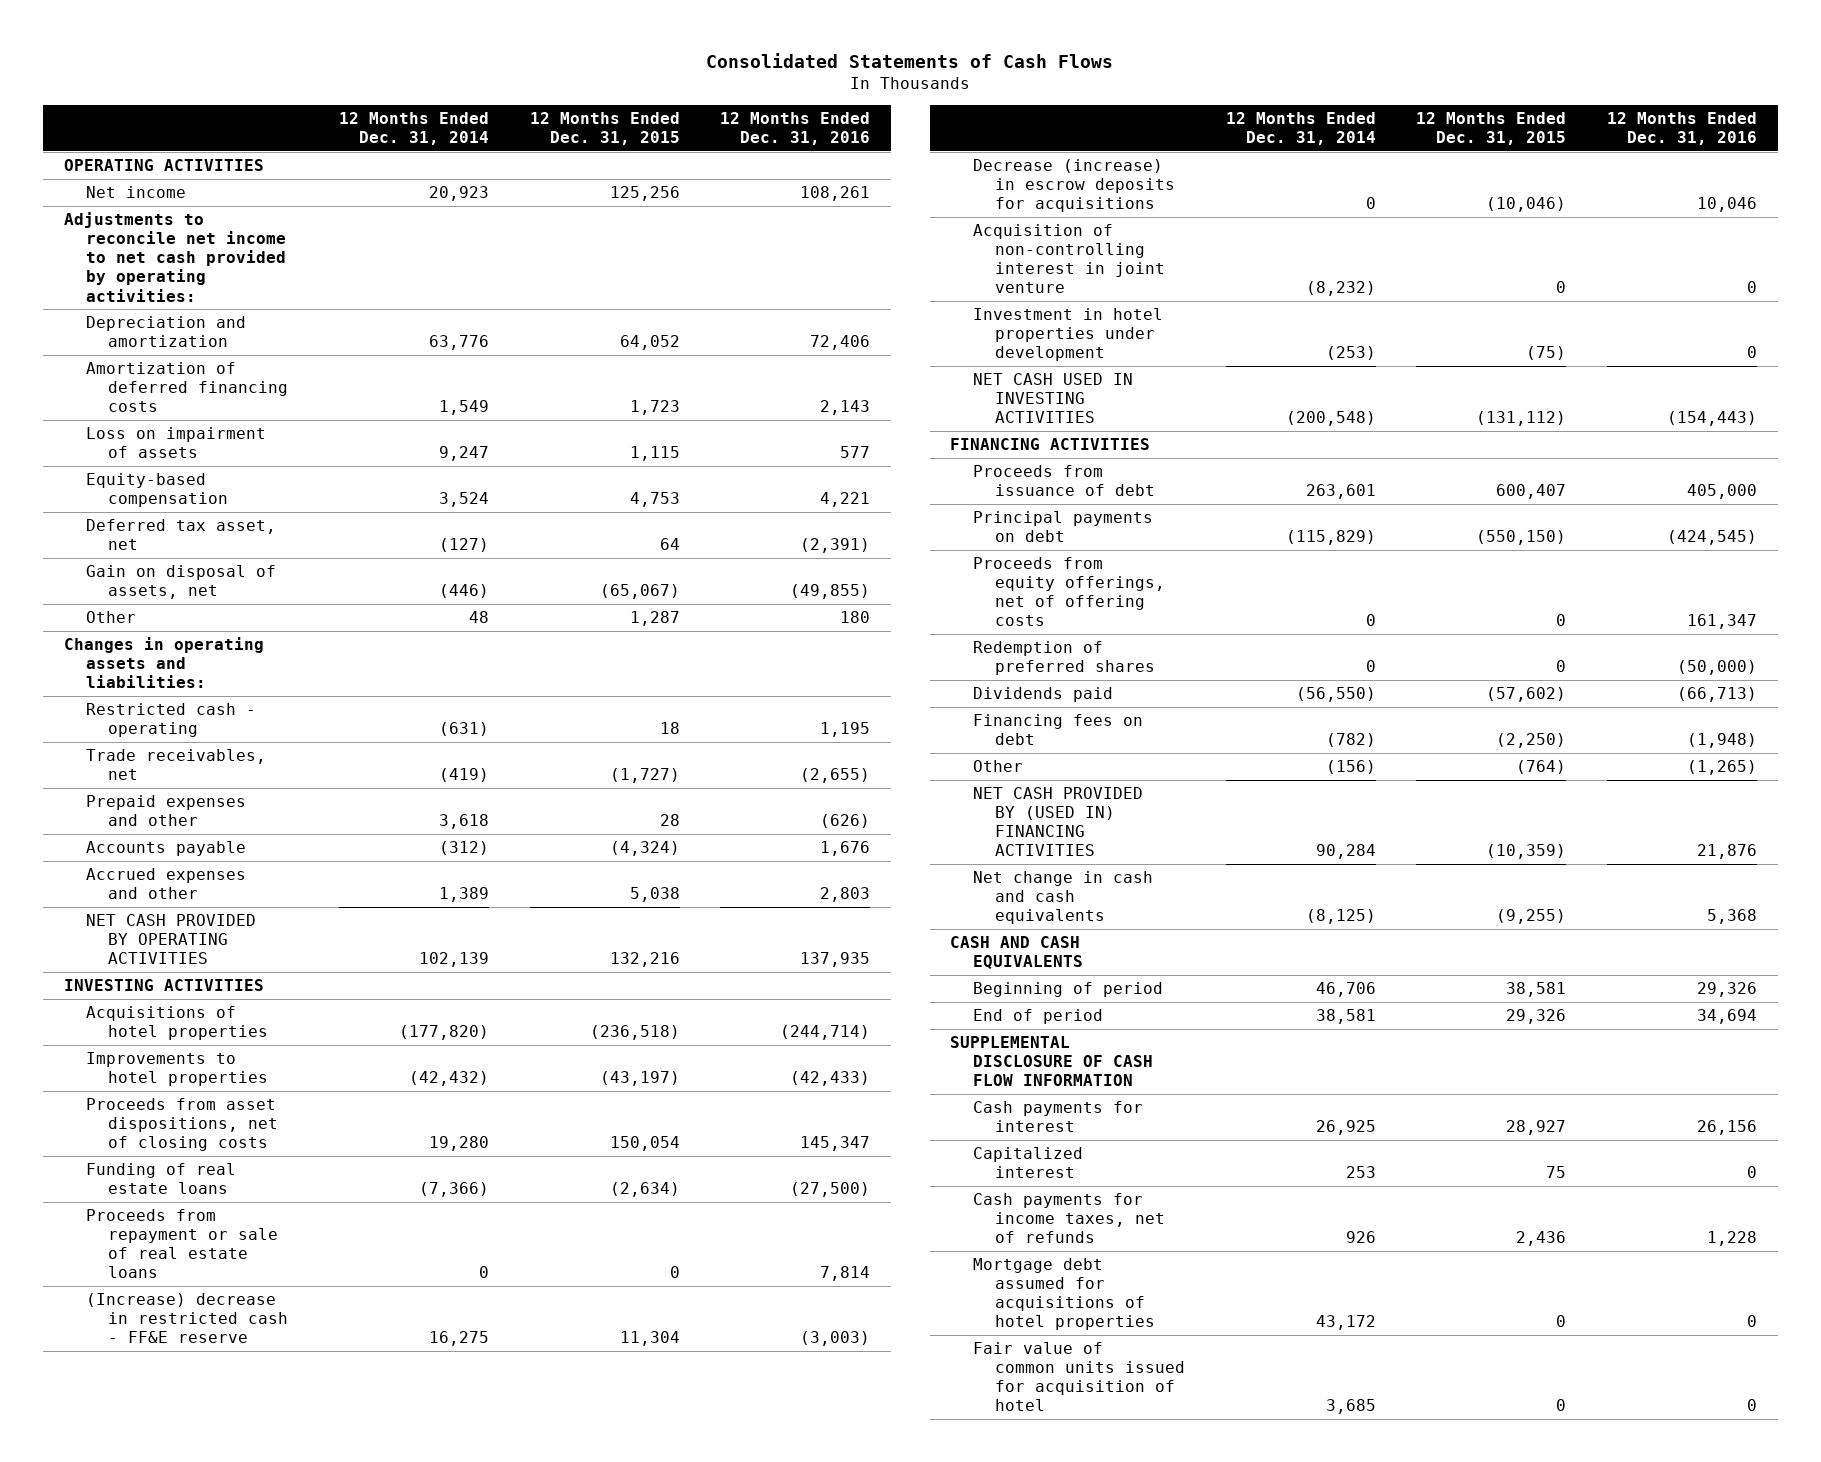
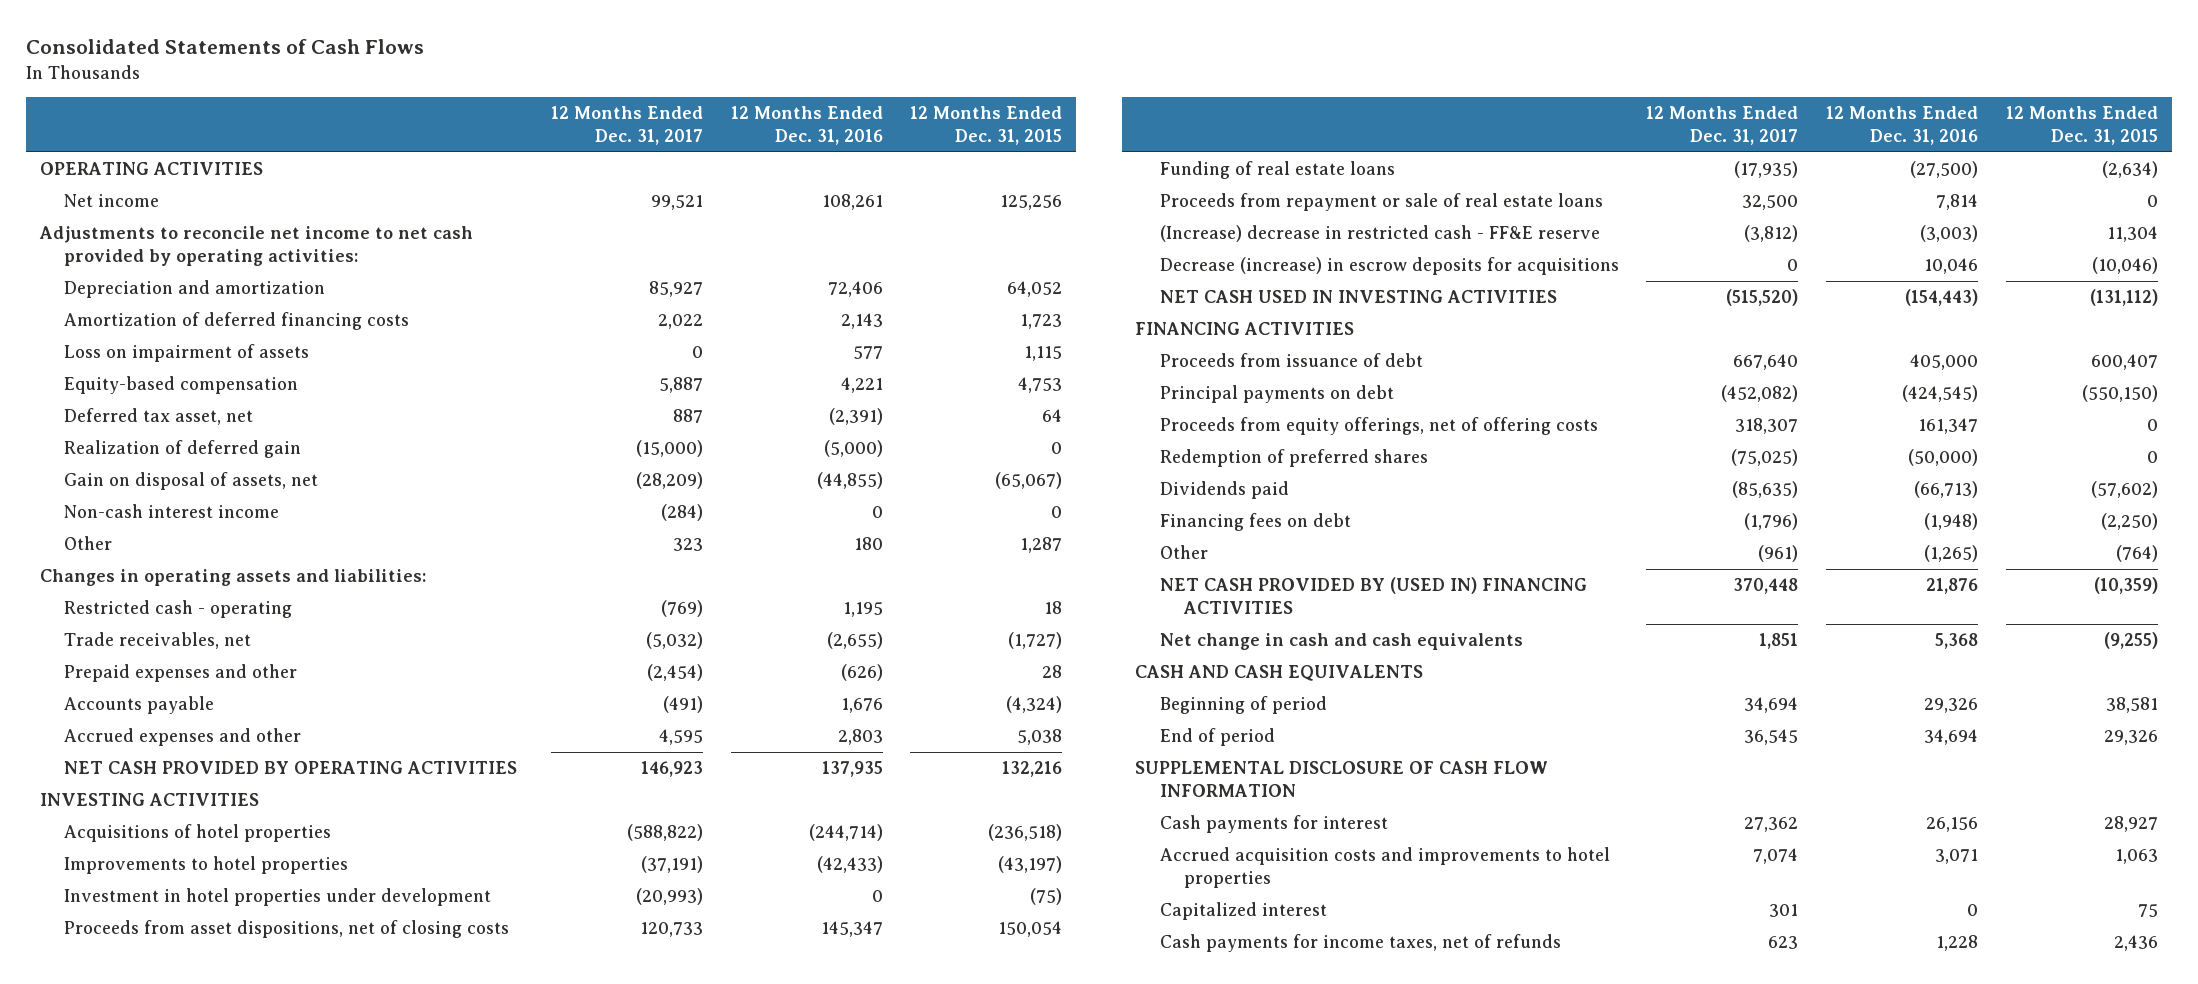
[338,111,489,145] 12 Months Ended Dec. 31, 2014 -> none
none -> [551,106,704,145] 12 Months Ended Dec. 31, 2017
none -> [64,440,302,459] Realization of deferred gain
[790,584,871,600] (49,855) -> [816,472,883,490] (44,855)
none -> [64,504,280,519] Non-cash interest income
[972,308,1163,362] Investment in hotel properties under development -> [64,888,492,907] Investment in hotel properties under development
[972,224,1166,294] Acquisition of non-controlling interest in joint venture -> none
none -> [1159,847,1610,888] Accrued acquisition costs and improvements to hotel properties
[972,1258,1156,1331] Mortgage debt assumed for acquisitions of hotel properties -> none
[972,1342,1186,1412] Fair value of common units issued for acquisition of hotel -> none

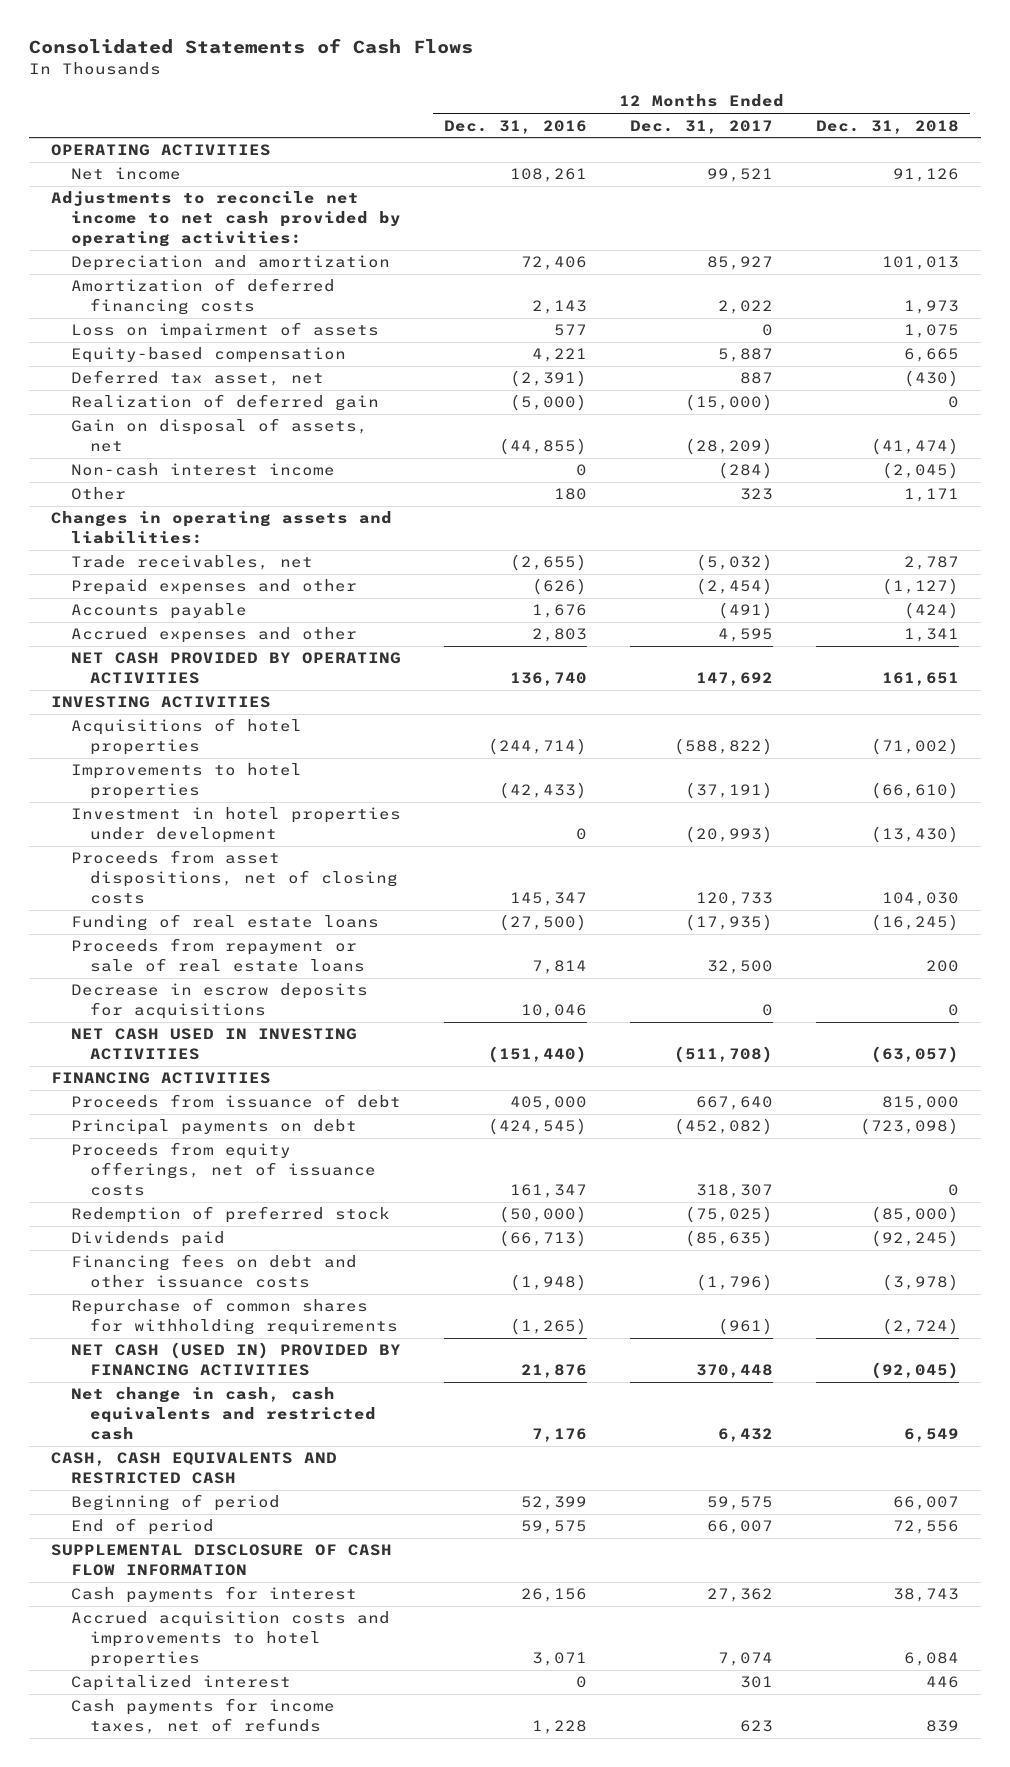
[910,106,1063,145] 12 Months Ended Dec. 31, 2015 -> none
none -> [816,119,960,134] Dec. 31, 2018
[64,600,293,619] Restricted cash - operating -> none
[641,761,704,778] 146,923 -> [696,672,774,687] 147,692
[821,761,883,778] 137,935 -> [509,672,587,687] 136,740
[1159,225,1600,243] (Increase) decrease in restricted cash - FF&E reserve -> none
[1159,257,1619,276] Decrease (increase) in escrow deposits for acquisitions -> [70,983,368,1020] Decrease in escrow deposits for acquisitions
[1726,289,1799,307] (515,520) -> [674,1046,774,1064] (511,708)
[1905,289,1979,307] (154,443) -> [487,1046,587,1064] (151,440)
[1159,417,1598,436] Proceeds from equity offerings, net of offering costs -> [70,1142,377,1196] Proceeds from equity offerings, net of issuance costs
[1159,449,1428,468] Redemption of preferred shares -> [70,1206,390,1224] Redemption of preferred stock
[1159,513,1351,532] Financing fees on debt -> [70,1254,357,1289] Financing fees on debt and other issuance costs
[1159,545,1208,560] Other -> [70,1298,399,1336] Repurchase of common shares for withholding requirements
[1159,577,1587,614] NET CASH PROVIDED BY (USED IN) FINANCING ACTIVITIES -> [70,1342,401,1377] NET CASH (USED IN) PROVIDED BY FINANCING ACTIVITIES
[1159,633,1523,651] Net change in cash and cash equivalents -> [70,1387,377,1440] Net change in cash, cash equivalents and restricted cash
[1759,633,1799,650] 1,851 -> [718,1427,774,1442] 6,432
[1935,633,1979,650] 5,368 -> [531,1427,587,1442] 7,176
[1135,665,1424,682] CASH AND CASH EQUIVALENTS -> [51,1452,338,1485] CASH, CASH EQUIVALENTS AND RESTRICTED CASH
[1744,697,1799,714] 34,694 -> [707,1496,774,1511] 59,575
[1924,698,1979,714] 29,326 -> [520,1496,587,1511] 52,399
[1744,729,1799,746] 36,545 -> [707,1520,774,1535] 66,007
[1924,729,1979,746] 34,694 -> [520,1520,587,1535] 59,575

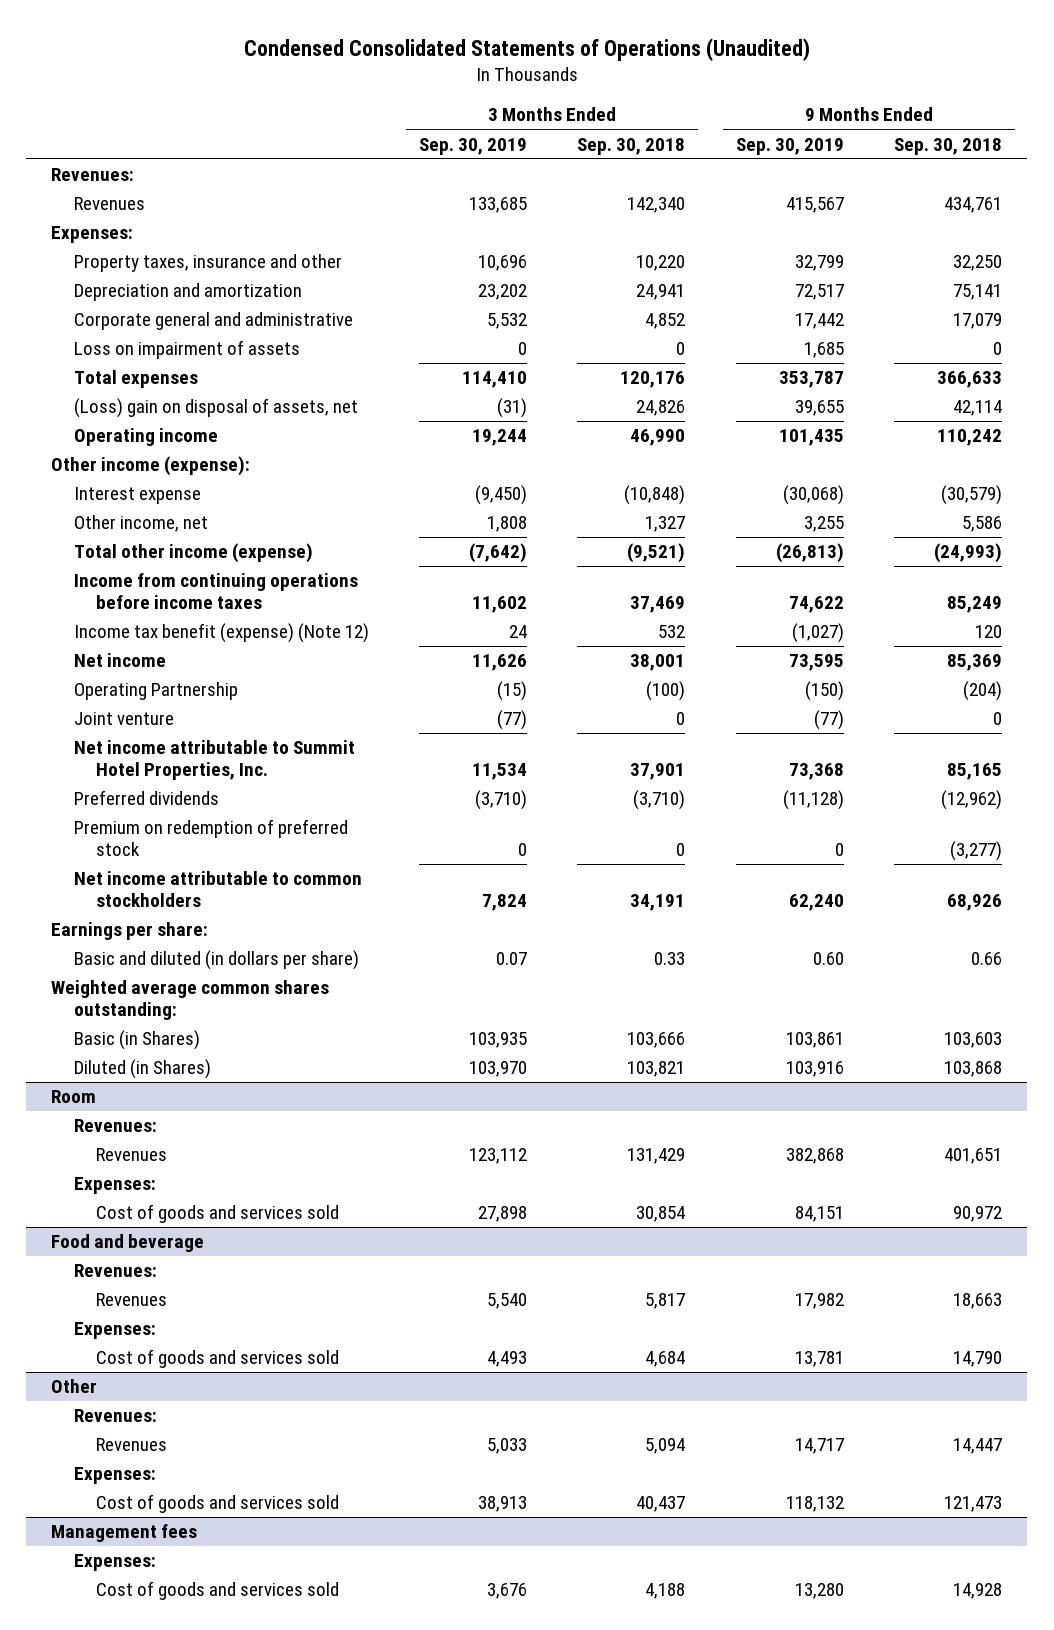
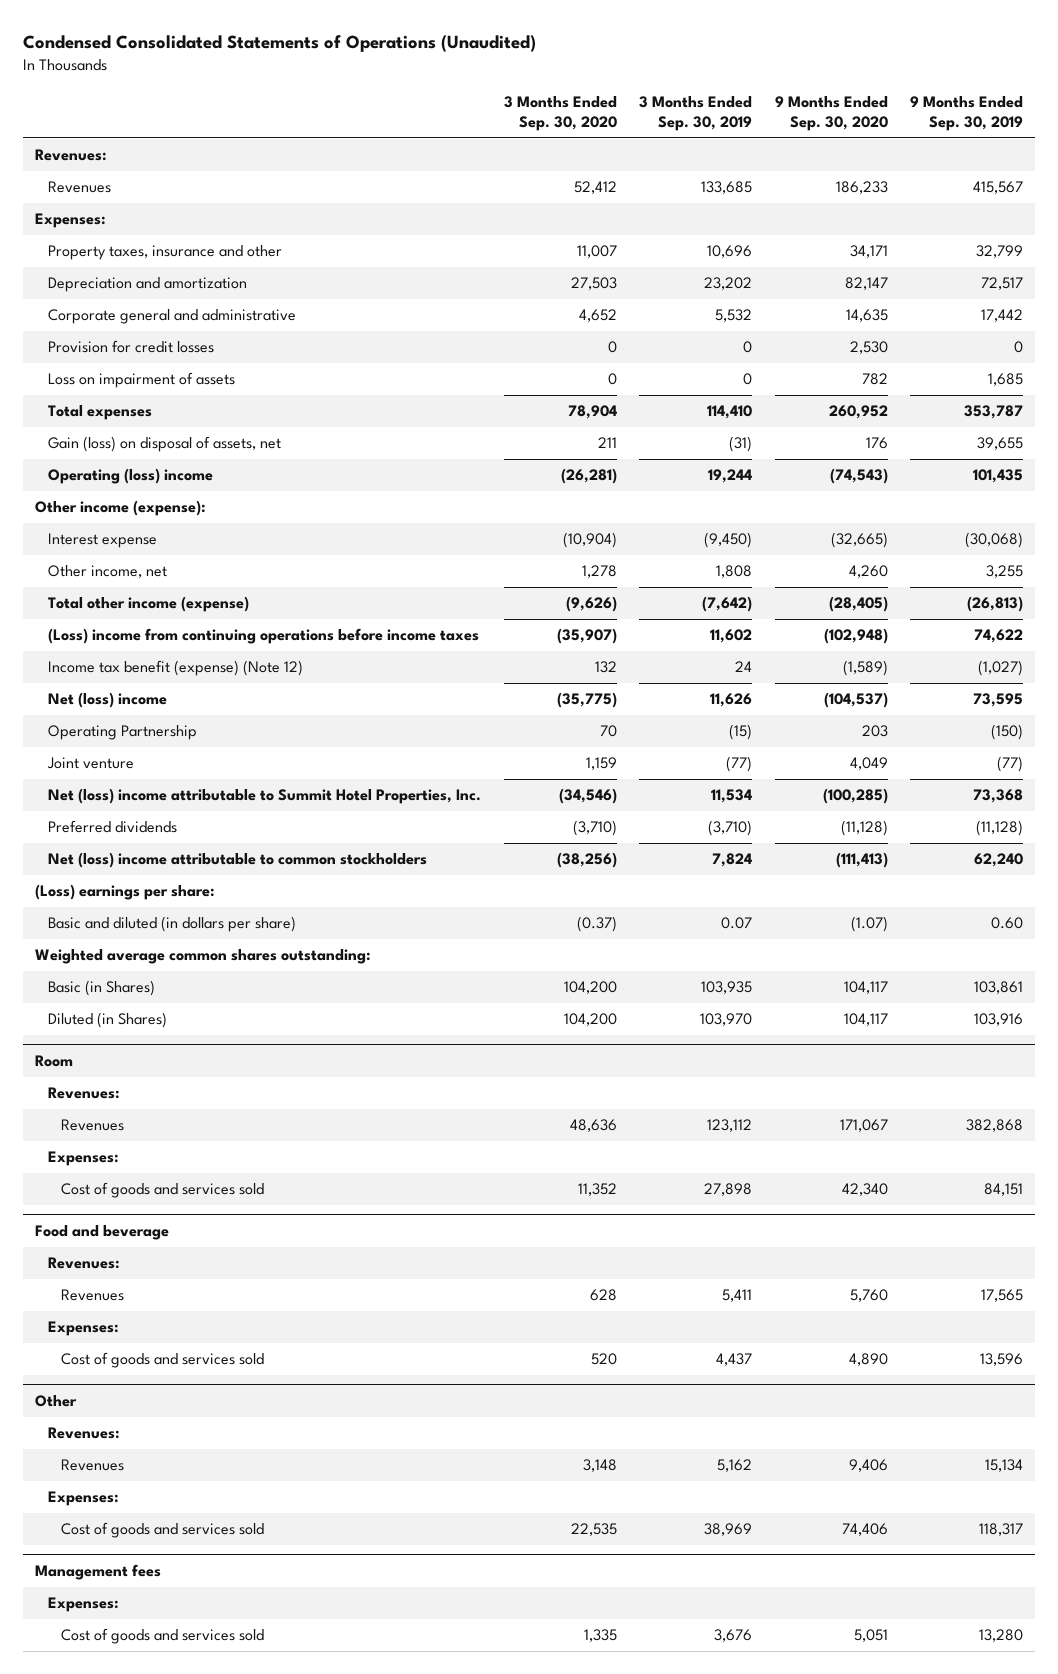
[577,137,686,155] Sep. 30, 2018 -> none
[894,137,1003,155] Sep. 30, 2018 -> none
none -> [503,96,617,132] 3 Months Ended Sep. 30, 2020
none -> [774,96,888,132] 9 Months Ended Sep. 30, 2020
none -> [47,340,214,354] Provision for credit losses
[73,398,358,419] (Loss) gain on disposal of assets, net -> [47,436,281,453] Gain (loss) on disposal of assets, net
[73,428,218,447] Operating income -> [47,468,213,485] Operating (loss) income
[73,573,358,610] Income from continuing operations before income taxes -> [47,628,479,645] (Loss) income from continuing operations before income taxes
[73,653,166,668] Net income -> [47,692,167,709] Net (loss) income
[73,740,355,781] Net income attributable to Summit Hotel Properties, Inc. -> [47,788,481,805] Net (loss) income attributable to Summit Hotel Properties, Inc.
[73,819,348,857] Premium on redemption of preferred stock -> none
[73,871,362,908] Net income attributable to common stockholders -> [47,852,427,869] Net (loss) income attributable to common stockholders
[51,922,209,941] Earnings per share: -> [34,884,215,901] (Loss) earnings per share:
[487,1293,528,1310] 5,540 -> [722,1289,753,1303] 5,411
[794,1293,844,1310] 17,982 -> [981,1289,1024,1303] 17,565
[487,1351,528,1368] 4,493 -> [716,1353,753,1367] 4,437
[794,1351,844,1368] 13,781 -> [980,1353,1024,1367] 13,596
[487,1438,528,1455] 5,033 -> [717,1459,753,1473] 5,162
[794,1438,844,1455] 14,717 -> [985,1459,1024,1473] 15,134
[478,1496,528,1513] 38,913 -> [704,1523,753,1537] 38,969
[785,1496,844,1513] 118,132 -> [979,1523,1024,1537] 118,317

